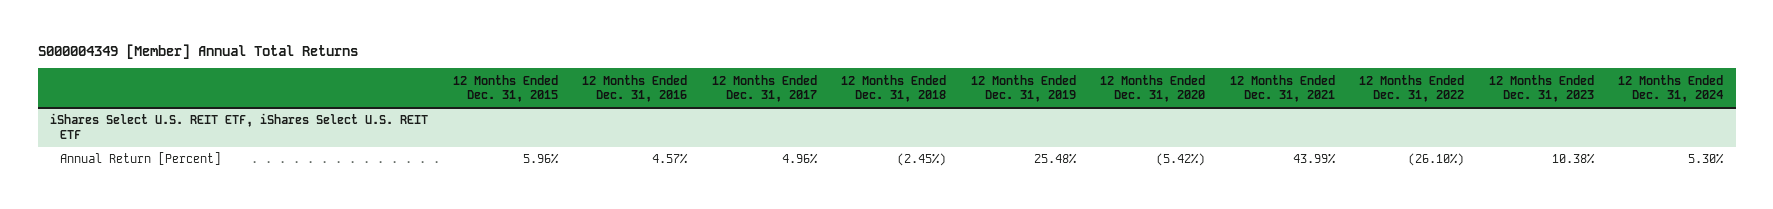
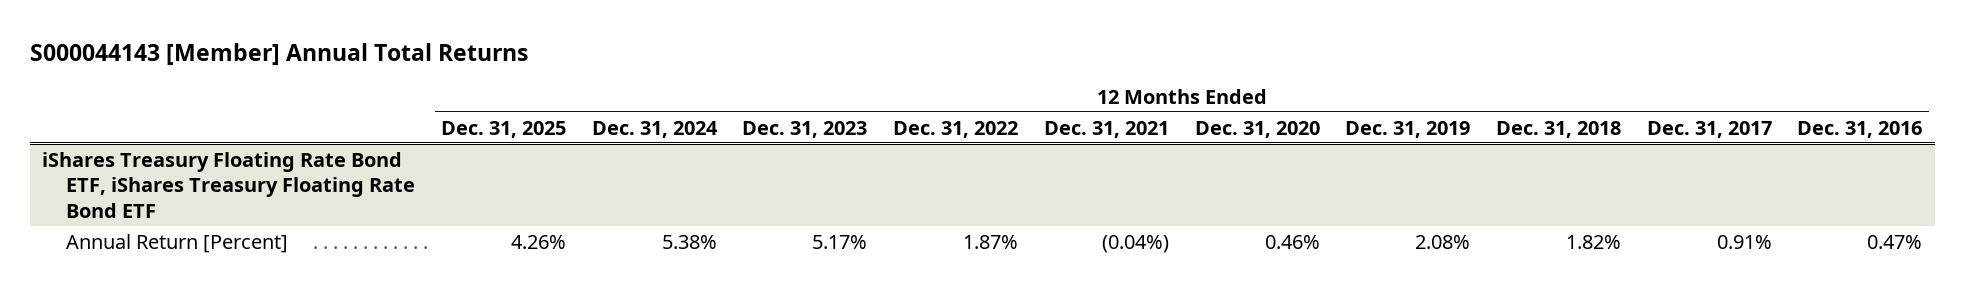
[37,44,358,60] S000004349 [Member] Annual Total Returns -> [29,42,528,65] S000044143 [Member] Annual Total Returns
[452,74,558,103] 12 Months Ended Dec. 31, 2015 -> none
none -> [441,120,567,138] Dec. 31, 2025
[50,113,429,139] iShares Select U.S. REIT ETF, iShares Select U.S. REIT ETF -> none
none -> [42,151,416,218] iShares Treasury Floating Rate Bond ETF, iShares Treasury Floating Rate Bond ETF
[652,153,689,165] 4.57% -> [1867,234,1923,249] 0.47%
[781,153,818,165] 4.96% -> [1716,234,1772,249] 0.91%
[897,153,947,167] (2.45%) -> [1565,234,1621,249] 1.82%
[1033,153,1077,165] 25.48% -> [1415,234,1471,249] 2.08%
[1156,153,1206,167] (5.42%) -> [1264,234,1320,249] 0.46%
[1292,153,1336,165] 43.99% -> [1101,234,1169,253] (0.04%)
[1408,153,1465,167] (26.10%) -> [963,234,1019,249] 1.87%
[1551,153,1595,165] 10.38% -> [812,234,868,249] 5.17%
[1688,153,1725,165] 5.30% -> [661,234,717,249] 5.38%

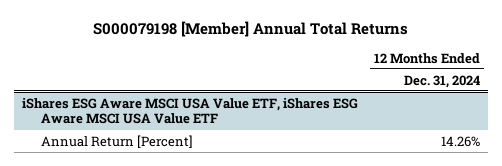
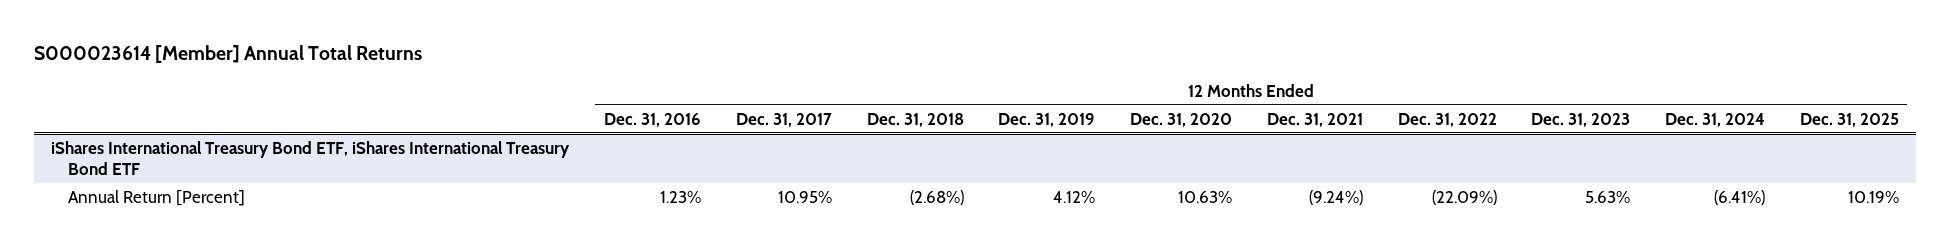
[92,21,408,38] S000079198 [Member] Annual Total Returns -> [33,44,422,63] S000023614 [Member] Annual Total Returns
none -> [604,112,702,127] Dec. 31, 2016
none -> [735,112,832,127] Dec. 31, 2017
none -> [866,112,964,127] Dec. 31, 2018
none -> [998,112,1096,127] Dec. 31, 2019
none -> [1130,112,1233,127] Dec. 31, 2020
none -> [1266,112,1363,127] Dec. 31, 2021
none -> [1397,112,1497,127] Dec. 31, 2022
none -> [1531,112,1631,127] Dec. 31, 2023
none -> [1799,112,1899,127] Dec. 31, 2025
[21,97,358,125] iShares ESG Aware MSCI USA Value ETF, iShares ESG Aware MSCI USA Value ETF -> none
none -> [51,140,571,175] iShares International Treasury Bond ETF, iShares International Treasury Bond ETF
[441,135,481,147] 14.26% -> [1714,189,1766,205] (6.41%)

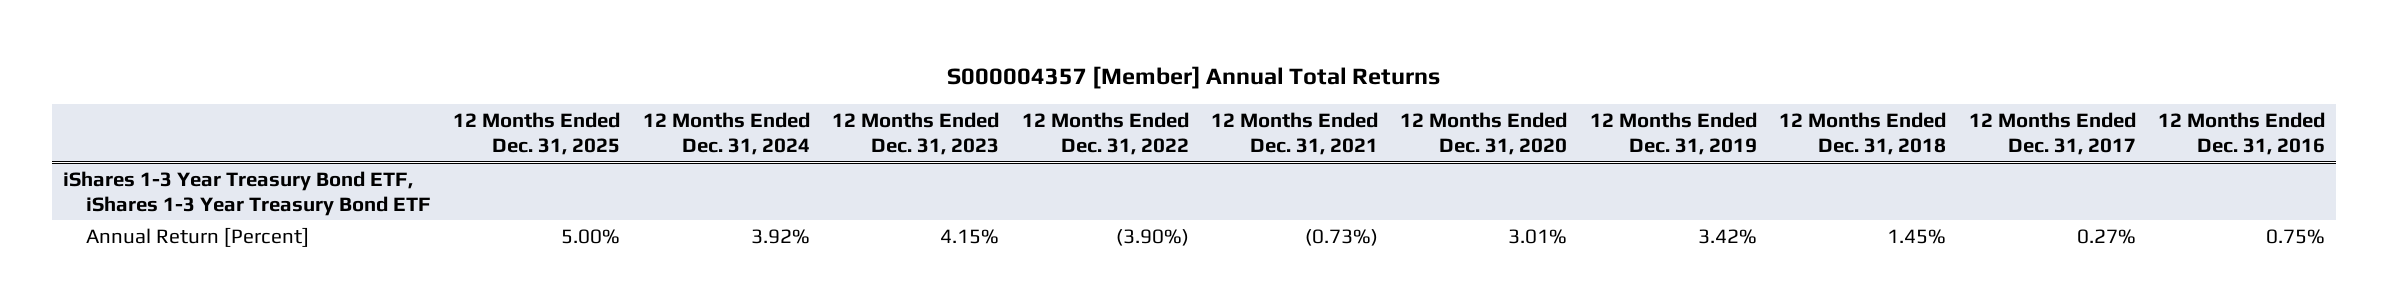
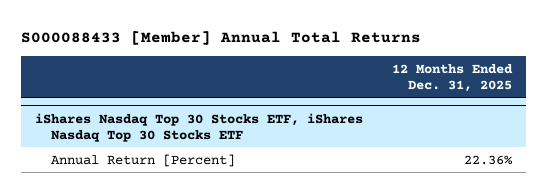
[946,65,1440,89] S000004357 [Member] Annual Total Returns -> [20,31,421,46] S000088433 [Member] Annual Total Returns
[642,112,810,156] 12 Months Ended Dec. 31, 2024 -> none
[832,112,1000,156] 12 Months Ended Dec. 31, 2023 -> none
[1021,112,1189,156] 12 Months Ended Dec. 31, 2022 -> none
[1210,112,1378,156] 12 Months Ended Dec. 31, 2021 -> none
[1400,112,1568,156] 12 Months Ended Dec. 31, 2020 -> none
[1589,112,1757,156] 12 Months Ended Dec. 31, 2019 -> none
[1779,112,1947,156] 12 Months Ended Dec. 31, 2018 -> none
[1968,112,2136,156] 12 Months Ended Dec. 31, 2017 -> none
[2157,112,2325,156] 12 Months Ended Dec. 31, 2016 -> none
[62,170,432,216] iShares 1-3 Year Treasury Bond ETF, iShares 1-3 Year Treasury Bond ETF -> none
none -> [35,112,364,142] iShares Nasdaq Top 30 Stocks ETF, iShares Nasdaq Top 30 Stocks ETF
[561,228,621,244] 5.00% -> [463,154,513,165] 22.36%

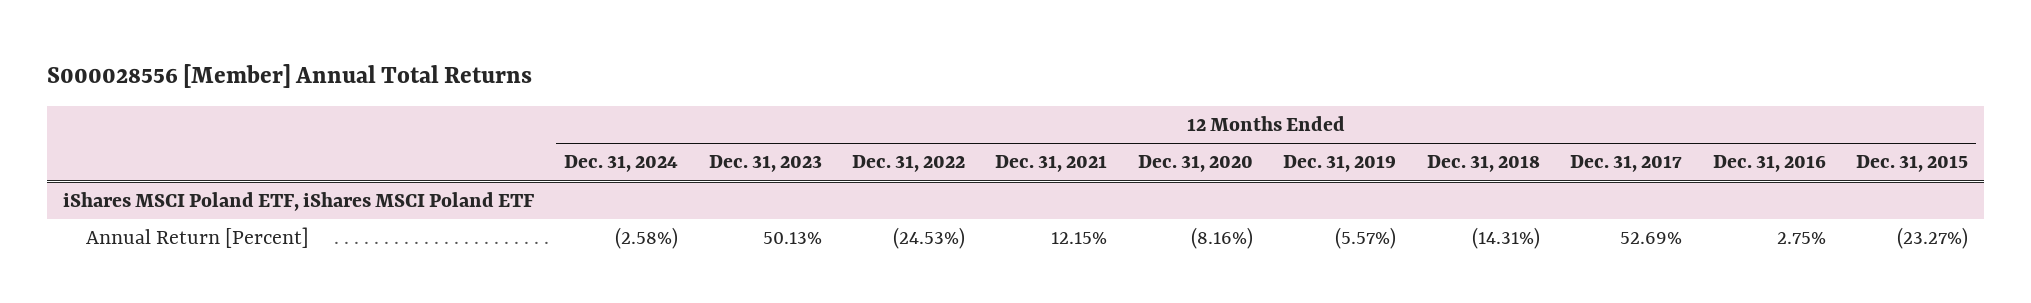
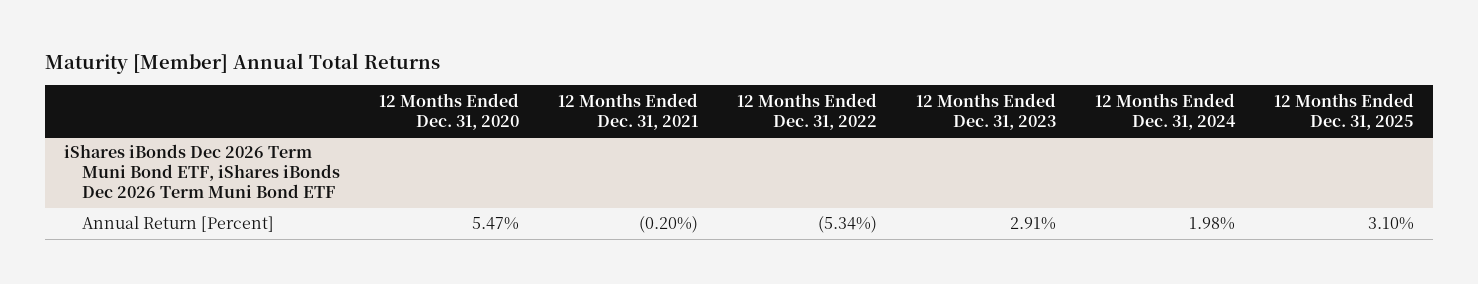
[47,63,533,88] S000028556 [Member] Annual Total Returns -> [44,53,440,75] Maturity [Member] Annual Total Returns
[1283,155,1397,173] Dec. 31, 2019 -> none
[1426,155,1540,173] Dec. 31, 2018 -> none
[1570,155,1683,173] Dec. 31, 2017 -> none
[1712,155,1826,173] Dec. 31, 2016 -> none
[1856,155,1969,173] Dec. 31, 2015 -> none
none -> [1273,92,1414,130] 12 Months Ended Dec. 31, 2025
[62,192,534,212] iShares MSCI Poland ETF, iShares MSCI Poland ETF -> none
none -> [64,144,341,199] iShares iBonds Dec 2026 Term Muni Bond ETF, iShares iBonds Dec 2026 Term Muni Bond ETF
[615,227,679,250] (2.58%) -> [1188,217,1235,231] 1.98%
[762,232,822,245] 50.13% -> [1009,217,1056,231] 2.91%
[893,227,966,250] (24.53%) -> [817,216,877,234] (5.34%)
[1051,232,1108,245] 12.15% -> [639,216,699,234] (0.20%)
[1190,227,1253,250] (8.16%) -> [472,217,520,231] 5.47%

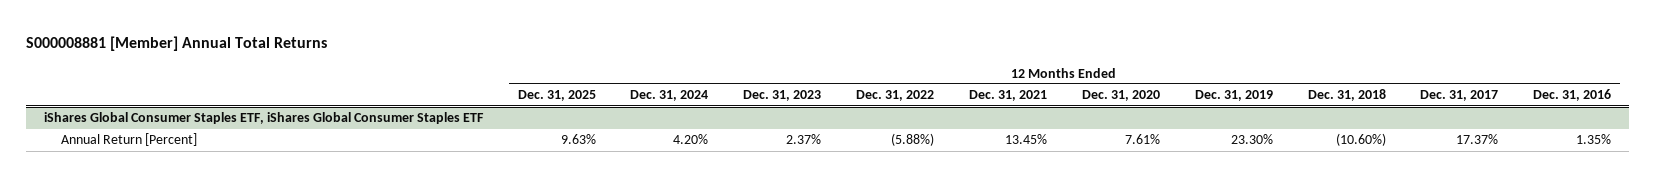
[44,53,440,75] Maturity [Member] Annual Total Returns -> [26,36,328,52] S000008881 [Member] Annual Total Returns
none -> [1194,90,1273,102] Dec. 31, 2019
none -> [1307,89,1386,102] Dec. 31, 2018
none -> [1420,90,1499,102] Dec. 31, 2017
none -> [1533,89,1612,102] Dec. 31, 2016
[64,144,341,199] iShares iBonds Dec 2026 Term Muni Bond ETF, iShares iBonds Dec 2026 Term Muni Bond ETF -> none
none -> [43,112,484,125] iShares Global Consumer Staples ETF, iShares Global Consumer Staples ETF
[472,217,520,231] 5.47% -> [1124,134,1160,145] 7.61%
[639,216,699,234] (0.20%) -> [1005,134,1048,145] 13.45%
[817,216,877,234] (5.34%) -> [891,133,935,147] (5.88%)
[1009,217,1056,231] 2.91% -> [786,134,822,145] 2.37%
[1188,217,1235,231] 1.98% -> [673,134,709,145] 4.20%
[1367,217,1414,231] 3.10% -> [560,134,596,145] 9.63%

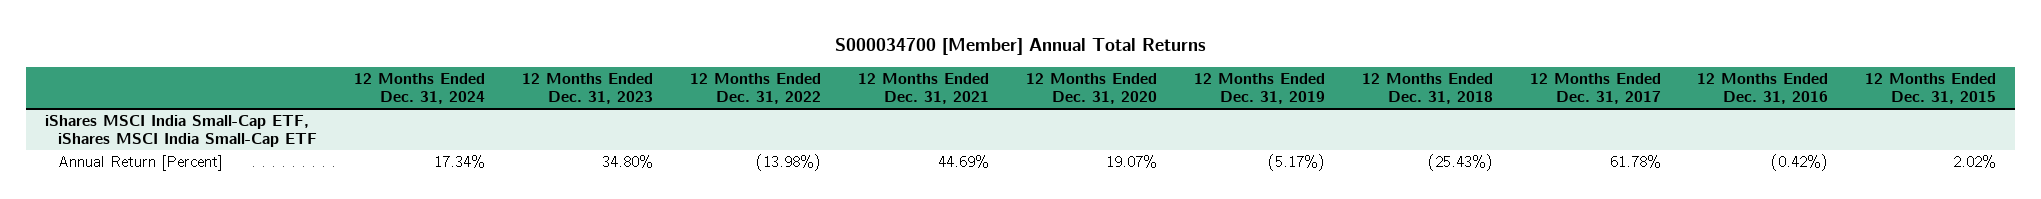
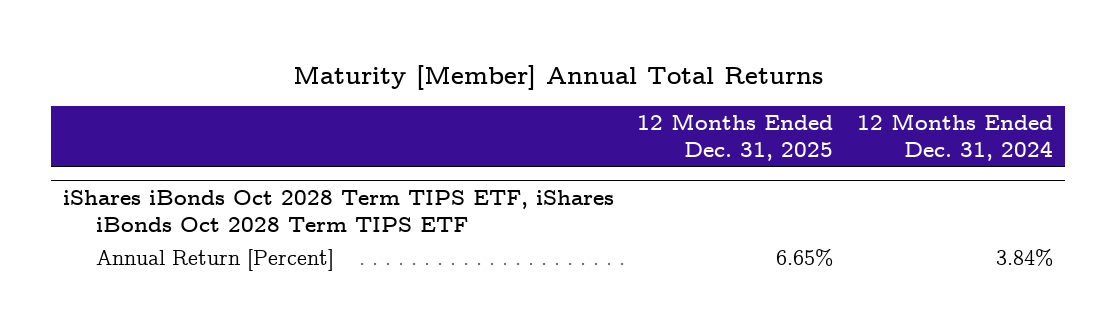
[834,37,1206,55] S000034700 [Member] Annual Total Returns -> [292,65,823,91] Maturity [Member] Annual Total Returns
[522,72,654,105] 12 Months Ended Dec. 31, 2023 -> none
[689,72,821,105] 12 Months Ended Dec. 31, 2022 -> none
[857,72,989,105] 12 Months Ended Dec. 31, 2021 -> none
[1025,72,1157,105] 12 Months Ended Dec. 31, 2020 -> none
[1193,72,1325,105] 12 Months Ended Dec. 31, 2019 -> none
[1361,72,1493,105] 12 Months Ended Dec. 31, 2018 -> none
[1529,72,1661,105] 12 Months Ended Dec. 31, 2017 -> none
[1697,72,1829,105] 12 Months Ended Dec. 31, 2016 -> none
[1865,72,1997,105] 12 Months Ended Dec. 31, 2015 -> none
none -> [637,112,834,161] 12 Months Ended Dec. 31, 2025
[44,114,318,148] iShares MSCI India Small-Cap ETF, iShares MSCI India Small-Cap ETF -> none
none -> [62,189,614,232] iShares iBonds Oct 2028 Term TIPS ETF, iShares iBonds Oct 2028 Term TIPS ETF
[434,154,486,168] 17.34% -> [996,248,1054,267] 3.84%

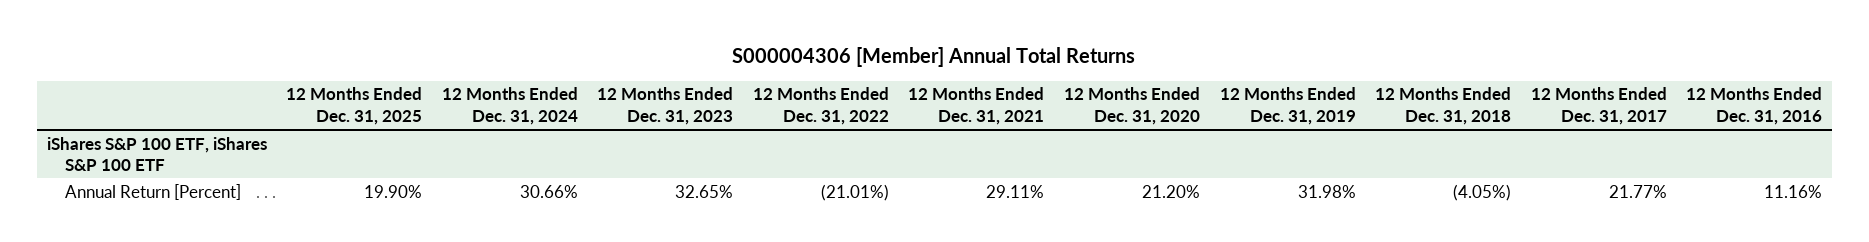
[292,65,823,91] Maturity [Member] Annual Total Returns -> [732,47,1136,68] S000004306 [Member] Annual Total Returns
none -> [597,87,734,125] 12 Months Ended Dec. 31, 2023
none -> [752,87,889,125] 12 Months Ended Dec. 31, 2022
none -> [908,87,1045,125] 12 Months Ended Dec. 31, 2021
none -> [1064,87,1201,125] 12 Months Ended Dec. 31, 2020
none -> [1219,87,1356,125] 12 Months Ended Dec. 31, 2019
none -> [1375,87,1512,125] 12 Months Ended Dec. 31, 2018
none -> [1530,87,1667,125] 12 Months Ended Dec. 31, 2017
none -> [1686,87,1823,125] 12 Months Ended Dec. 31, 2016
[62,189,614,232] iShares iBonds Oct 2028 Term TIPS ETF, iShares iBonds Oct 2028 Term TIPS ETF -> none
none -> [46,136,267,172] iShares S&P 100 ETF, iShares S&P 100 ETF
[776,248,834,267] 6.65% -> [364,184,423,198] 19.90%
[996,248,1054,267] 3.84% -> [519,184,578,198] 30.66%

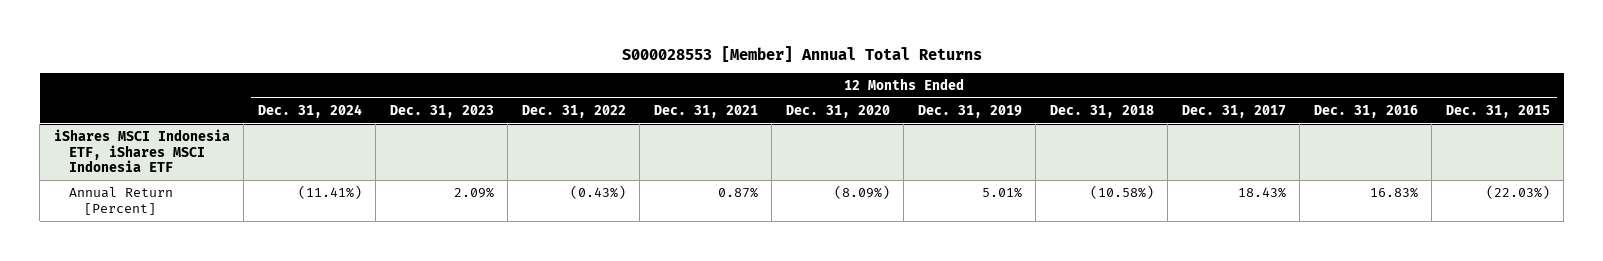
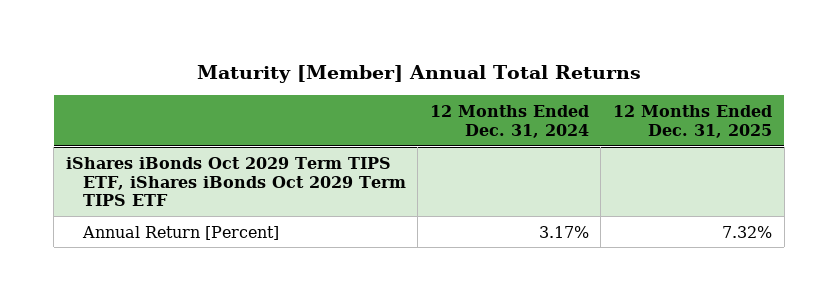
[621,45,982,62] S000028553 [Member] Annual Total Returns -> [197,65,642,84] Maturity [Member] Annual Total Returns
[389,104,494,118] Dec. 31, 2023 -> none
[521,104,626,118] Dec. 31, 2022 -> none
[653,104,758,118] Dec. 31, 2021 -> none
[785,104,890,118] Dec. 31, 2020 -> none
[917,104,1022,118] Dec. 31, 2019 -> none
[1049,104,1154,118] Dec. 31, 2018 -> none
[1181,104,1286,118] Dec. 31, 2017 -> none
[1313,104,1418,118] Dec. 31, 2016 -> none
[1445,104,1550,118] Dec. 31, 2015 -> none
none -> [613,104,773,138] 12 Months Ended Dec. 31, 2025
[53,129,230,173] iShares MSCI Indonesia ETF, iShares MSCI Indonesia ETF -> none
none -> [66,156,406,207] iShares iBonds Oct 2029 Term TIPS ETF, iShares iBonds Oct 2029 Term TIPS ETF
[297,185,362,200] (11.41%) -> [538,225,589,238] 3.17%

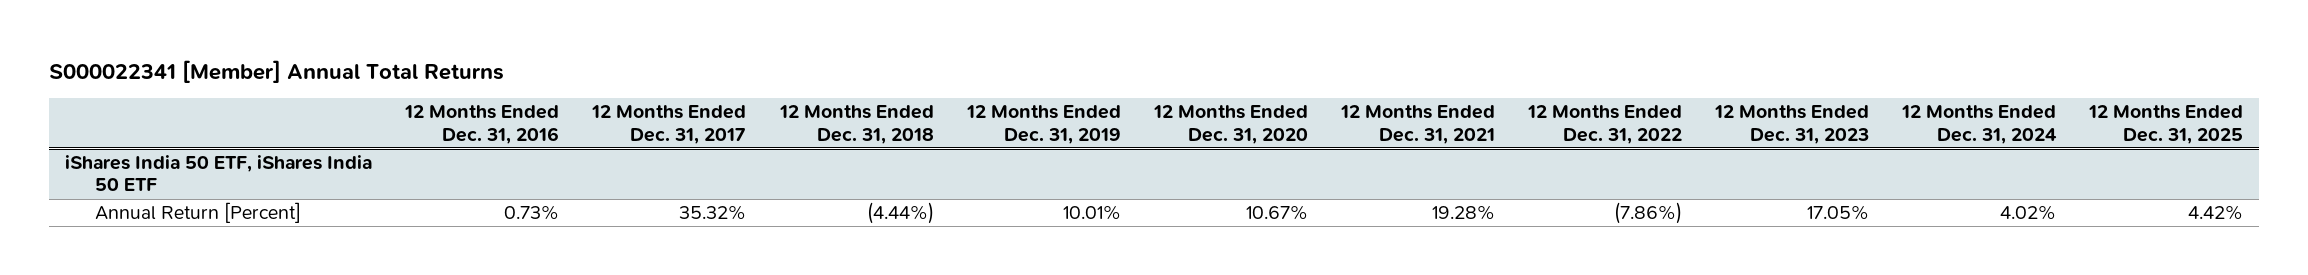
[197,65,642,84] Maturity [Member] Annual Total Returns -> [48,59,504,83] S000022341 [Member] Annual Total Returns
none -> [404,105,560,144] 12 Months Ended Dec. 31, 2016
none -> [591,105,747,144] 12 Months Ended Dec. 31, 2017
none -> [778,105,934,144] 12 Months Ended Dec. 31, 2018
none -> [965,105,1121,144] 12 Months Ended Dec. 31, 2019
none -> [1152,105,1308,144] 12 Months Ended Dec. 31, 2020
none -> [1339,105,1495,144] 12 Months Ended Dec. 31, 2021
none -> [1526,105,1682,144] 12 Months Ended Dec. 31, 2022
none -> [1713,105,1869,144] 12 Months Ended Dec. 31, 2023
[66,156,406,207] iShares iBonds Oct 2029 Term TIPS ETF, iShares iBonds Oct 2029 Term TIPS ETF -> none
none -> [65,155,373,192] iShares India 50 ETF, iShares India 50 ETF
[538,225,589,238] 3.17% -> [1999,205,2056,221] 4.02%
[722,225,773,238] 7.32% -> [2187,205,2243,221] 4.42%

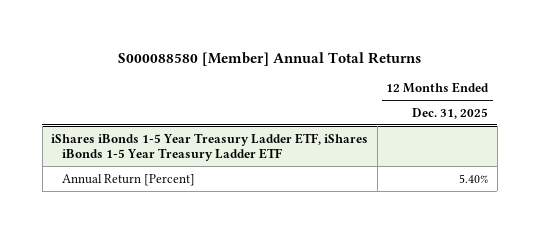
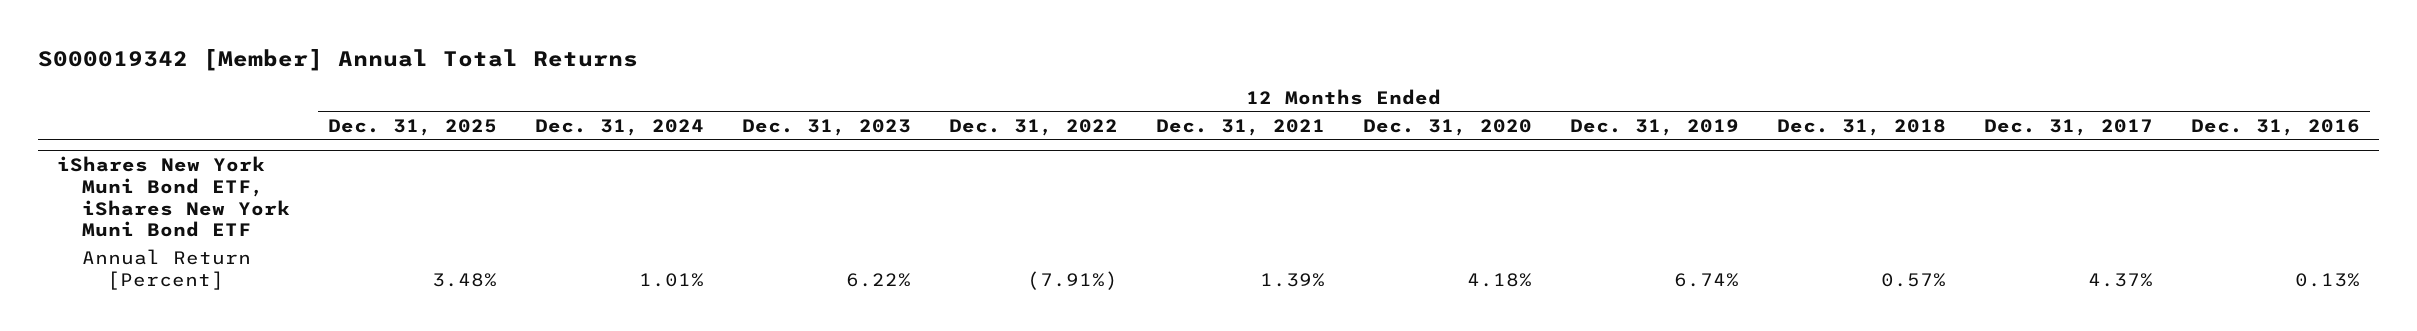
[117,51,421,66] S000088580 [Member] Annual Total Returns -> [38,49,639,72] S000019342 [Member] Annual Total Returns
none -> [534,118,704,136] Dec. 31, 2024
none -> [741,118,911,136] Dec. 31, 2023
none -> [948,118,1118,136] Dec. 31, 2022
none -> [1155,118,1325,136] Dec. 31, 2021
none -> [1362,118,1532,136] Dec. 31, 2020
none -> [1570,118,1740,136] Dec. 31, 2019
none -> [1777,118,1947,136] Dec. 31, 2018
none -> [1984,118,2154,136] Dec. 31, 2017
none -> [2191,118,2361,136] Dec. 31, 2016
[51,132,369,162] iShares iBonds 1-5 Year Treasury Ladder ETF, iShares iBonds 1-5 Year Treasury Ladder ETF -> none
none -> [57,155,290,238] iShares New York Muni Bond ETF, iShares New York Muni Bond ETF
[459,173,489,183] 5.40% -> [431,272,497,287] 3.48%

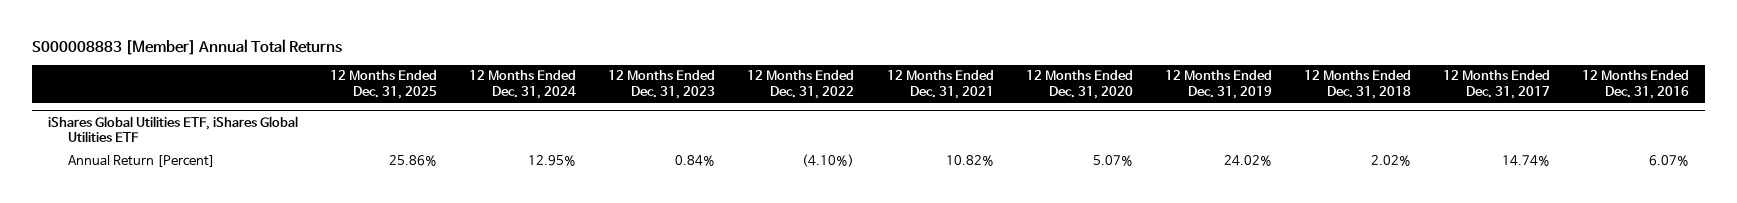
[38,49,639,72] S000019342 [Member] Annual Total Returns -> [31,38,342,55] S000008883 [Member] Annual Total Returns
[57,155,290,238] iShares New York Muni Bond ETF, iShares New York Muni Bond ETF -> none
none -> [47,115,298,143] iShares Global Utilities ETF, iShares Global Utilities ETF
[431,272,497,287] 3.48% -> [388,154,437,166] 25.86%
[638,272,704,287] 1.01% -> [528,154,577,166] 12.95%
[845,272,911,287] 6.22% -> [675,154,716,166] 0.84%
[1026,270,1118,290] (7.91%) -> [802,153,855,167] (4.10%)
[1259,272,1325,287] 1.39% -> [945,154,994,166] 10.82%
[1466,272,1532,287] 4.18% -> [1092,154,1133,166] 5.07%
[1674,272,1740,287] 6.74% -> [1223,154,1272,166] 24.02%
[1881,272,1947,287] 0.57% -> [1371,154,1412,166] 2.02%
[2088,272,2154,287] 4.37% -> [1502,154,1551,166] 14.74%
[2295,272,2361,287] 0.13% -> [1649,154,1690,166] 6.07%

